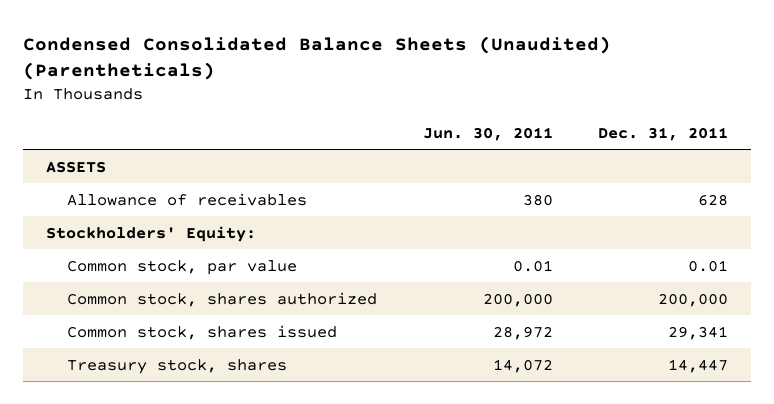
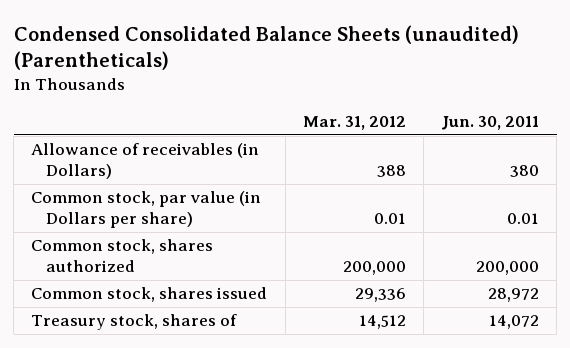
[23,35,612,81] Condensed Consolidated Balance Sheets (Unaudited) (Parentheticals) -> [13,24,519,71] Condensed Consolidated Balance Sheets (unaudited) (Parentheticals)
[597,126,728,141] Dec. 31, 2011 -> none
none -> [302,116,406,131] Mar. 31, 2012
[45,160,106,173] ASSETS -> none
[45,225,256,242] Stockholders' Equity: -> none
[67,192,308,206] Allowance of receivables -> [31,143,260,180] Allowance of receivables (in Dollars)
[67,259,298,275] Common stock, par value -> [31,191,262,229] Common stock, par value (in Dollars per share)
[67,358,288,374] Treasury stock, shares -> [31,314,238,331] Treasury stock, shares of

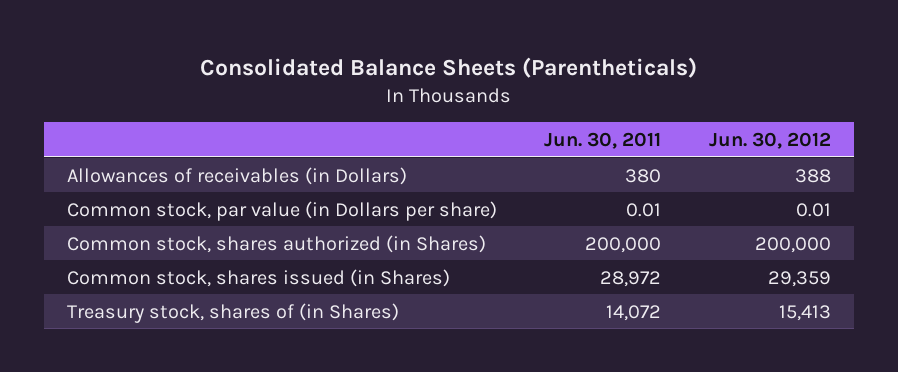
[13,24,519,71] Condensed Consolidated Balance Sheets (unaudited) (Parentheticals) -> [199,57,697,79] Consolidated Balance Sheets (Parentheticals)
[302,116,406,131] Mar. 31, 2012 -> none
none -> [708,131,831,149] Jun. 30, 2012
[31,143,260,180] Allowance of receivables (in Dollars) -> [67,166,408,185] Allowances of receivables (in Dollars)
[31,239,214,273] Common stock, shares authorized -> [67,234,487,253] Common stock, shares authorized (in Shares)
[31,287,268,303] Common stock, shares issued -> [67,268,451,287] Common stock, shares issued (in Shares)
[31,314,238,331] Treasury stock, shares of -> [67,302,400,323] Treasury stock, shares of (in Shares)

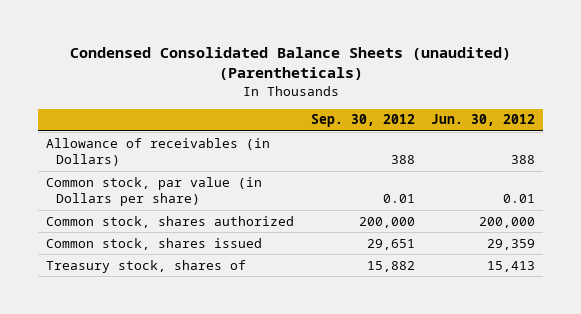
[199,57,697,79] Consolidated Balance Sheets (Parentheticals) -> [69,47,511,81] Condensed Consolidated Balance Sheets (unaudited) (Parentheticals)
[544,131,662,149] Jun. 30, 2011 -> none
none -> [310,114,415,128] Sep. 30, 2012
[67,166,408,185] Allowances of receivables (in Dollars) -> [46,137,271,167] Allowance of receivables (in Dollars)
[67,234,487,253] Common stock, shares authorized (in Shares) -> [46,215,295,228] Common stock, shares authorized
[67,268,451,287] Common stock, shares issued (in Shares) -> [46,237,263,250] Common stock, shares issued
[67,302,400,323] Treasury stock, shares of (in Shares) -> [46,259,247,273] Treasury stock, shares of

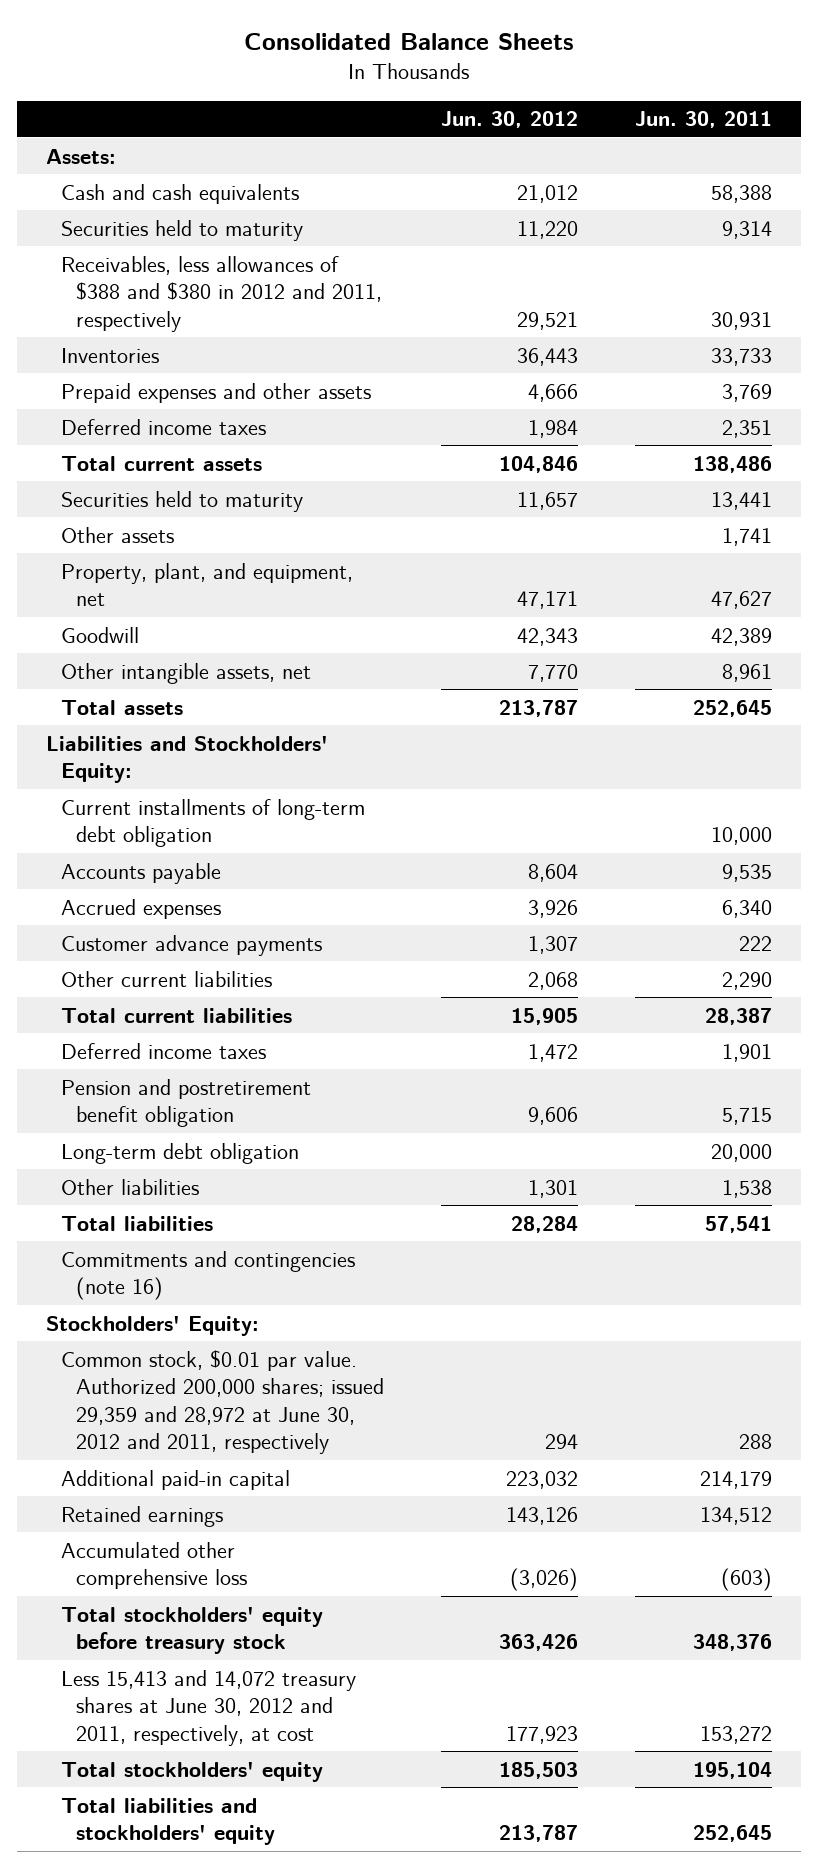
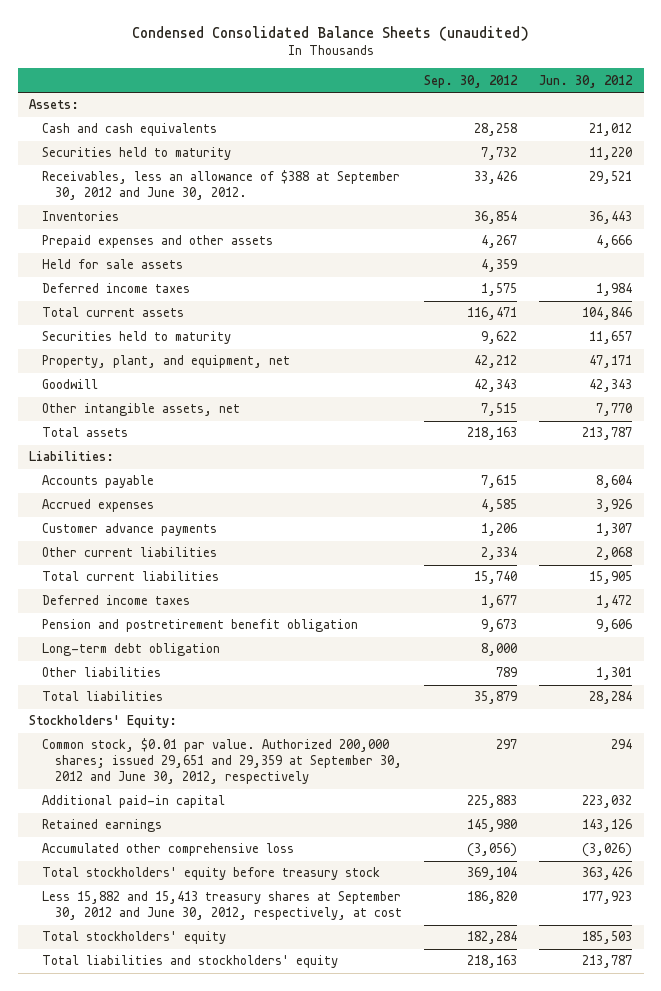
[244,33,575,51] Consolidated Balance Sheets -> [131,25,529,41] Condensed Consolidated Balance Sheets (unaudited)
[635,111,773,129] Jun. 30, 2011 -> none
none -> [424,74,519,88] Sep. 30, 2012
[60,255,383,332] Receivables, less allowances of $388 and $380 in 2012 and 2011, respectively -> [41,170,400,201] Receivables, less an allowance of $388 at September 30, 2012 and June 30, 2012.
none -> [41,259,183,270] Held for sale assets
[60,526,174,543] Other assets -> none
[45,735,328,784] Liabilities and Stockholders' Equity: -> none
[60,798,365,848] Current installments of long-term debt obligation -> none
none -> [28,451,114,462] Liabilities:
[60,1250,355,1301] Commitments and contingencies (note 16) -> none
[60,1349,385,1454] Common stock, $0.01 par value. Authorized 200,000 shares; issued 29,359 and 28,972 at June 30, 2012 and 2011, respectively -> [41,738,402,785] Common stock, $0.01 par value. Authorized 200,000 shares; issued 29,651 and 29,359 at September 30, 2012 and June 30, 2012, respectively
[60,1669,356,1746] Less 15,413 and 14,072 treasury shares at June 30, 2012 and 2011, respectively, at cost -> [41,891,402,921] Less 15,882 and 15,413 treasury shares at September 30, 2012 and June 30, 2012, respectively, at cost

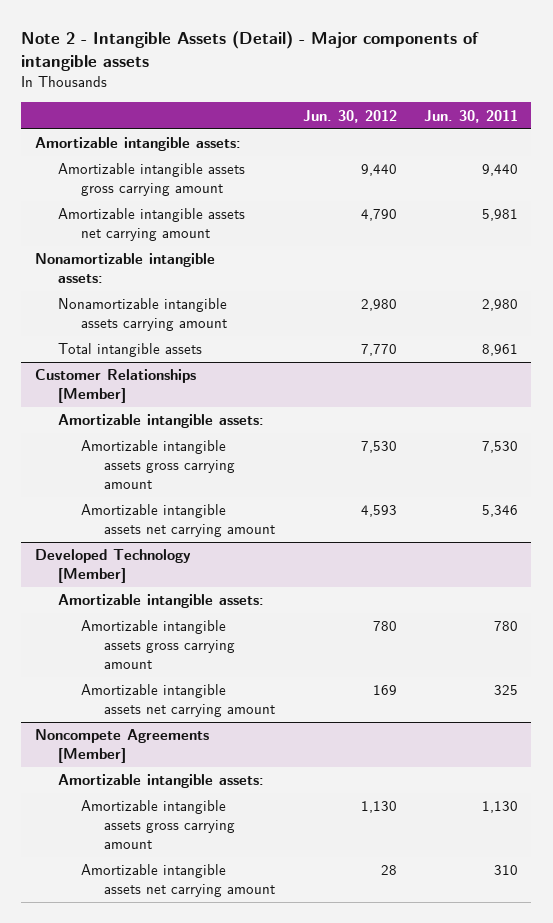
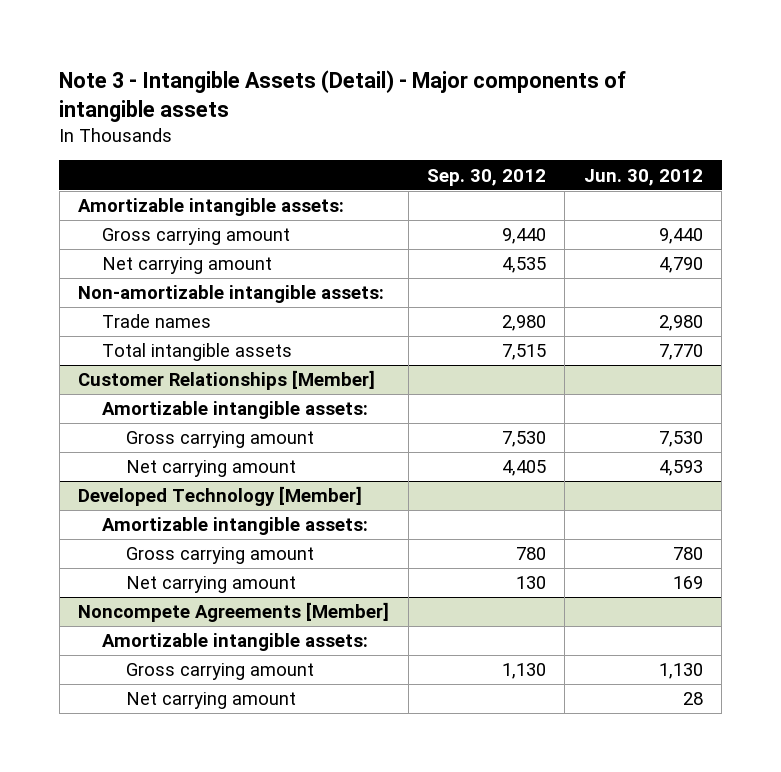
[21,31,480,72] Note 2 - Intangible Assets (Detail) - Major components of intangible assets -> [59,70,627,122] Note 3 - Intangible Assets (Detail) - Major components of intangible assets
[423,109,518,123] Jun. 30, 2011 -> none
none -> [427,168,547,186] Sep. 30, 2012
[34,253,215,284] Nonamortizable intangible assets: -> none
[58,163,246,197] Amortizable intangible assets gross carrying amount -> [101,228,290,246] Gross carrying amount
[58,208,246,242] Amortizable intangible assets net carrying amount -> [101,257,272,275] Net carrying amount
none -> [78,285,385,304] Non-amortizable intangible assets:
[58,298,228,332] Nonamortizable intangible assets carrying amount -> [101,314,211,329] Trade names
[81,440,236,489] Amortizable intangible assets gross carrying amount -> [125,431,314,449] Gross carrying amount
[81,504,276,538] Amortizable intangible assets net carrying amount -> [125,460,296,478] Net carrying amount
[81,620,236,669] Amortizable intangible assets gross carrying amount -> [125,547,314,565] Gross carrying amount
[81,684,276,718] Amortizable intangible assets net carrying amount -> [125,576,296,594] Net carrying amount
[81,800,236,849] Amortizable intangible assets gross carrying amount -> [125,663,314,681] Gross carrying amount
[81,864,276,898] Amortizable intangible assets net carrying amount -> [125,692,296,710] Net carrying amount

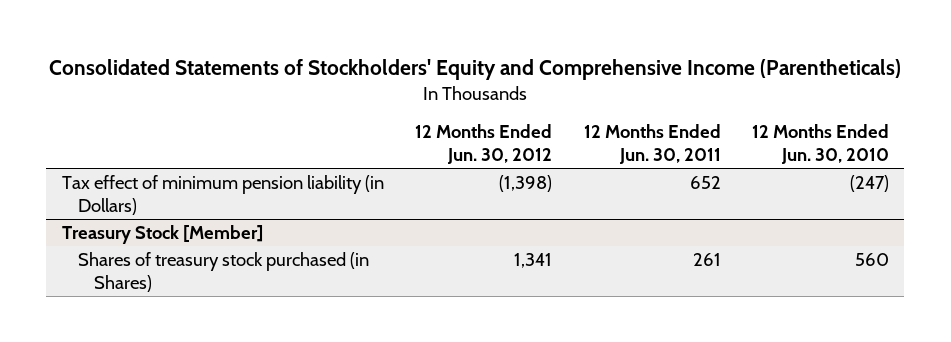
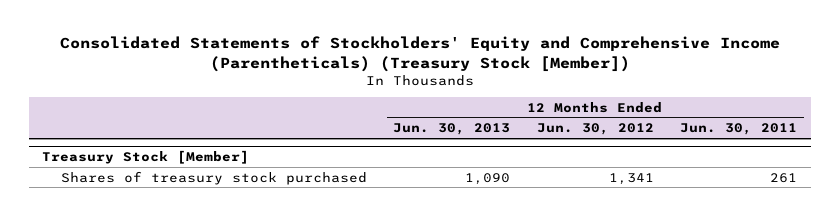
[49,58,902,80] Consolidated Statements of Stockholders' Equity and Comprehensive Income (Parentheticals) -> [59,36,780,72] Consolidated Statements of Stockholders' Equity and Comprehensive Income (Parentheticals) (Treasury Stock [Member])
[751,124,889,164] 12 Months Ended Jun. 30, 2010 -> none
none -> [393,123,511,136] Jun. 30, 2013
[61,175,384,215] Tax effect of minimum pension liability (in Dollars) -> none
[77,252,369,292] Shares of treasury stock purchased (in Shares) -> [60,170,367,185] Shares of treasury stock purchased

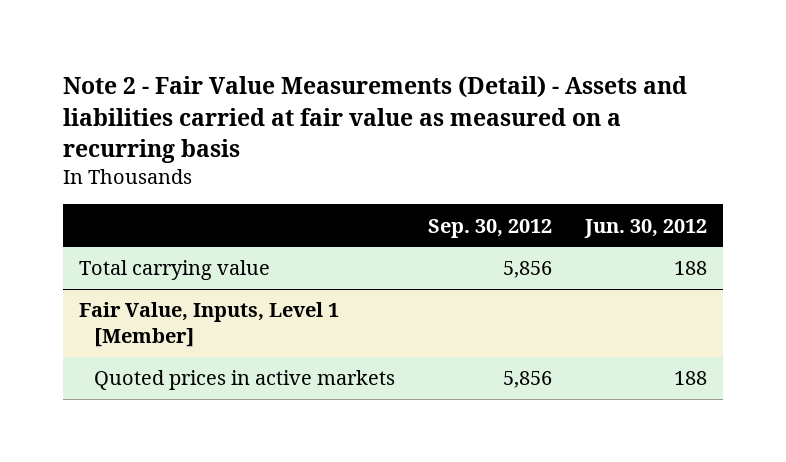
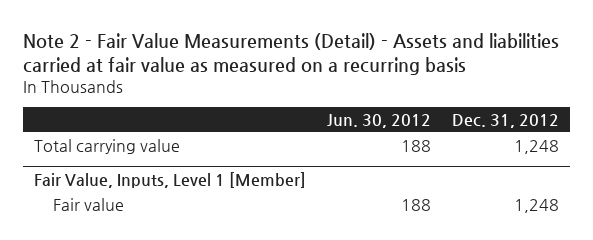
[428,218,553,238] Sep. 30, 2012 -> none
none -> [452,113,560,128] Dec. 31, 2012
[94,370,396,391] Quoted prices in active markets -> [52,197,124,211] Fair value

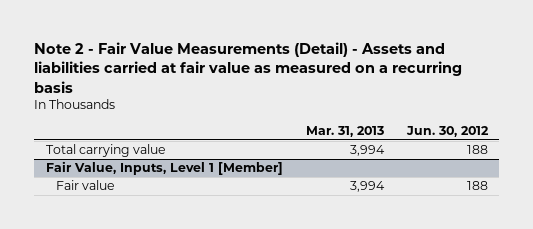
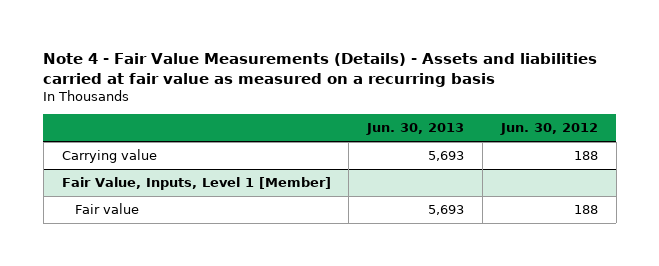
[34,41,463,93] Note 2 - Fair Value Measurements (Detail) - Assets and liabilities carried at fair value as measured on a recurring basis -> [43,52,598,87] Note 4 - Fair Value Measurements (Details) - Assets and liabilities carried at fair value as measured on a recurring basis
[305,126,384,138] Mar. 31, 2013 -> none
none -> [366,123,465,136] Jun. 30, 2013
[45,144,166,158] Total carrying value -> [61,149,157,164] Carrying value

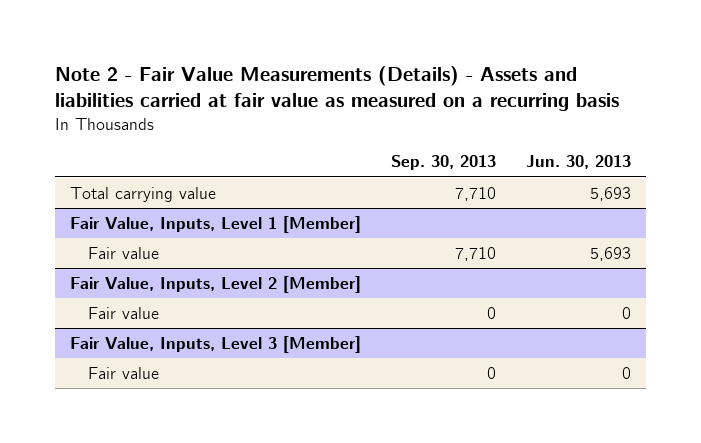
[43,52,598,87] Note 4 - Fair Value Measurements (Details) - Assets and liabilities carried at fair value as measured on a recurring basis -> [54,65,619,111] Note 2 - Fair Value Measurements (Details) - Assets and liabilities carried at fair value as measured on a recurring basis
[499,123,598,136] Jun. 30, 2012 -> none
none -> [390,155,496,171] Sep. 30, 2013
[61,149,157,164] Carrying value -> [69,186,216,202] Total carrying value
none -> [69,275,361,293] Fair Value, Inputs, Level 2 [Member]
none -> [87,306,159,319] Fair value
none -> [69,335,361,353] Fair Value, Inputs, Level 3 [Member]
none -> [87,366,159,379] Fair value

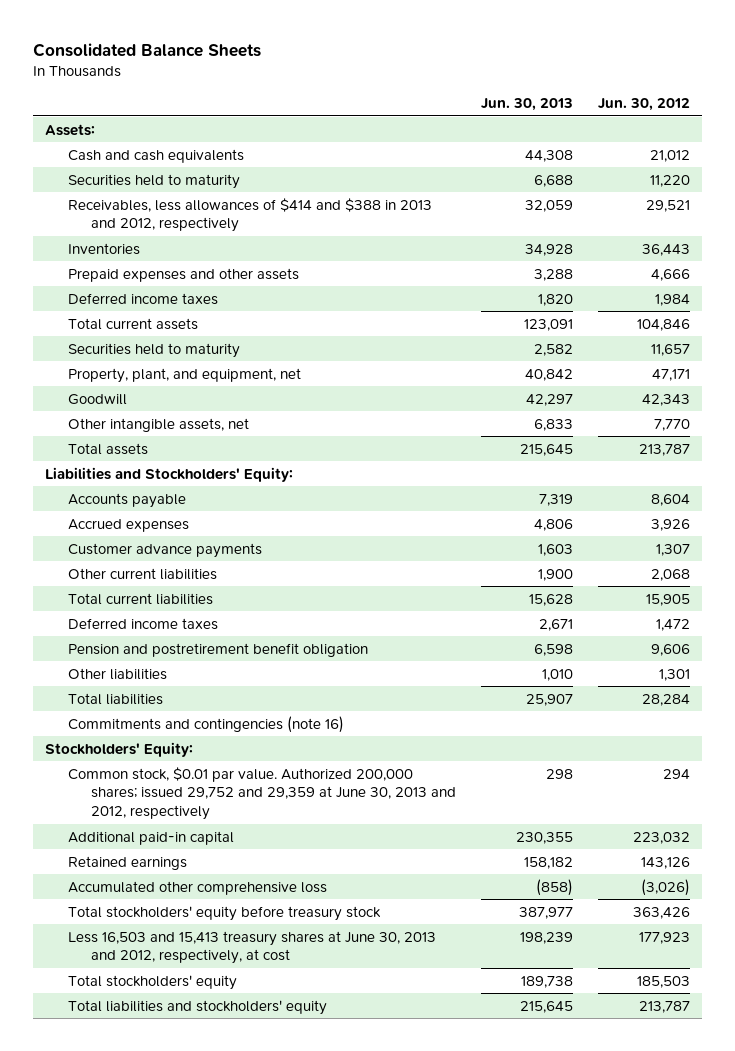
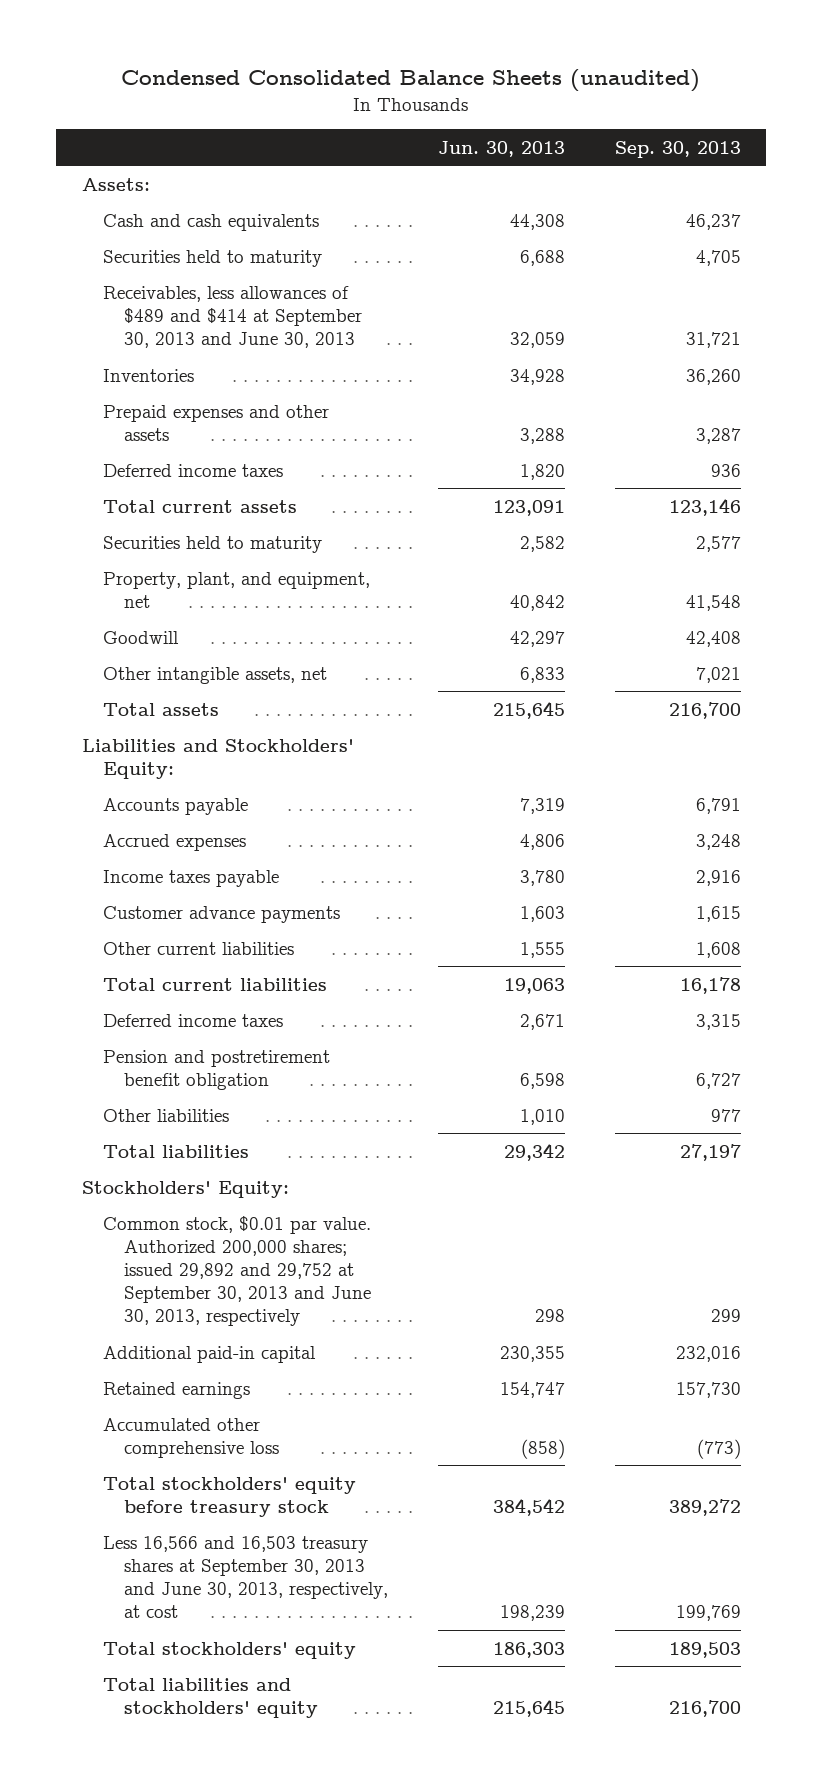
[32,42,261,57] Consolidated Balance Sheets -> [121,69,701,93] Condensed Consolidated Balance Sheets (unaudited)
[597,98,690,112] Jun. 30, 2012 -> none
none -> [615,140,742,158] Sep. 30, 2013
[68,197,433,233] Receivables, less allowances of $414 and $388 in 2013 and 2012, respectively -> [102,285,362,348] Receivables, less allowances of $489 and $414 at September 30, 2013 and June 30, 2013
none -> [102,869,279,887] Income taxes payable
[537,568,573,581] 1,900 -> [519,941,565,958] 1,555
[528,593,573,606] 15,628 -> [503,977,565,994] 19,063
[68,715,345,733] Commitments and contingencies (note 16) -> none
[525,693,573,706] 25,907 -> [503,1142,565,1161] 29,342
[68,766,456,821] Common stock, $0.01 par value. Authorized 200,000 shares; issued 29,752 and 29,359 at June 30, 2013 and 2012, respectively -> [102,1215,371,1327] Common stock, $0.01 par value. Authorized 200,000 shares; issued 29,892 and 29,752 at September 30, 2013 and June 30, 2013, respectively
[523,856,573,869] 158,182 -> [499,1381,565,1398] 154,747
[518,906,573,919] 387,977 -> [492,1497,565,1516] 384,542
[68,930,437,965] Less 16,503 and 15,413 treasury shares at June 30, 2013 and 2012, respectively, at cost -> [102,1535,388,1619] Less 16,566 and 16,503 treasury shares at September 30, 2013 and June 30, 2013, respectively, at cost
[520,975,573,988] 189,738 -> [492,1641,565,1658] 186,303

